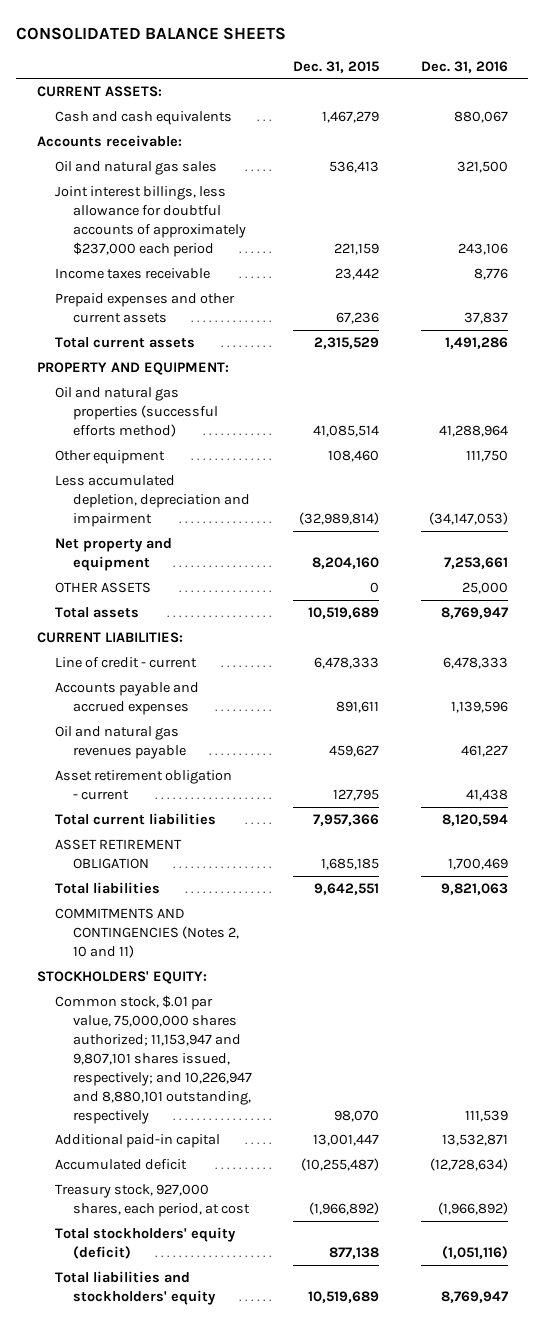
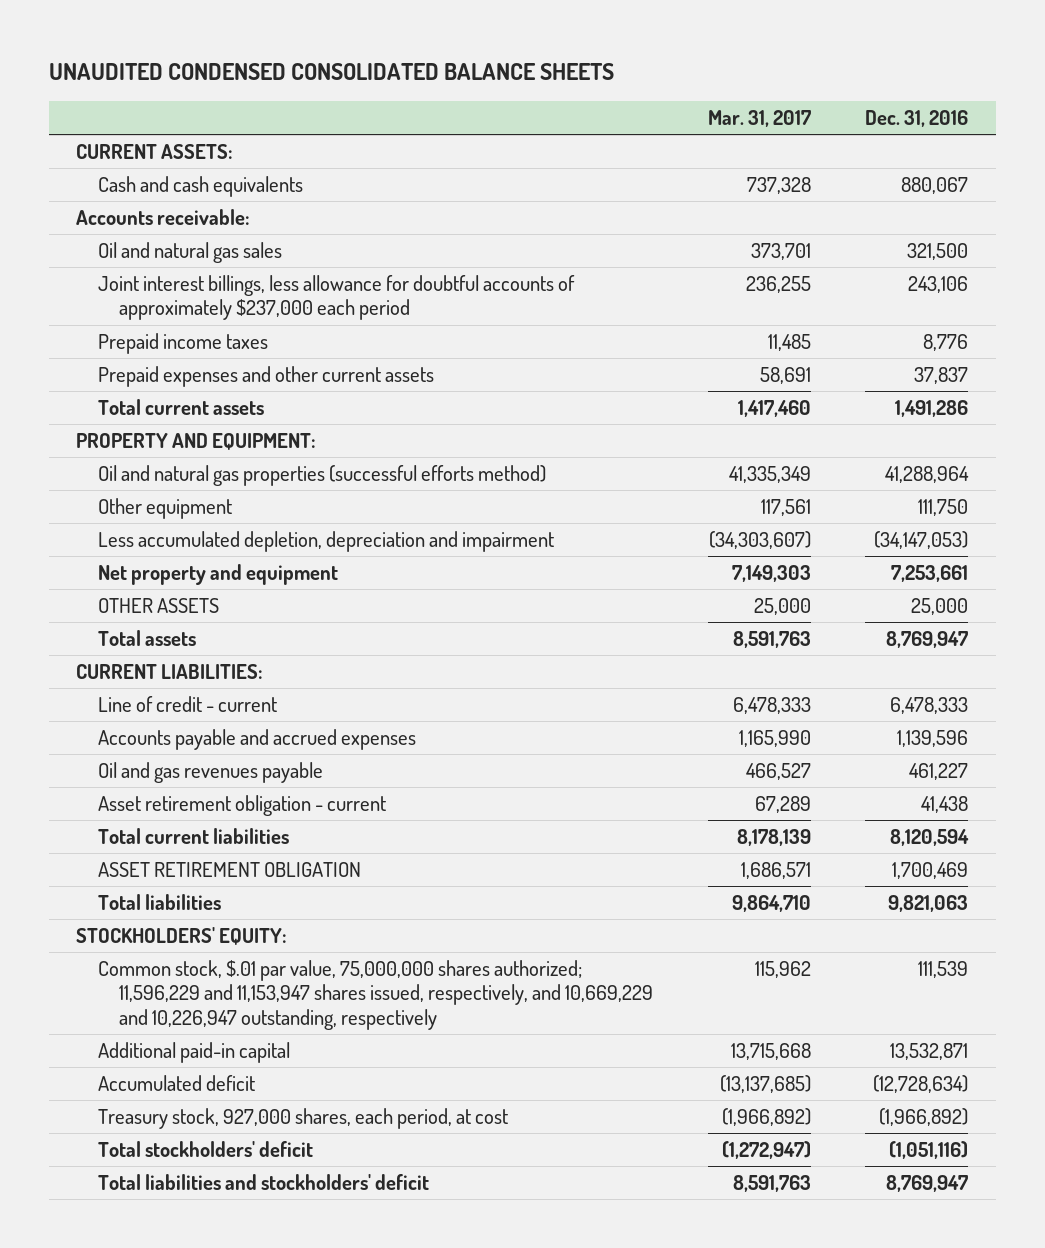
[15,26,286,40] CONSOLIDATED BALANCE SHEETS -> [48,63,614,81] UNAUDITED CONDENSED CONSOLIDATED BALANCE SHEETS
[293,60,380,73] Dec. 31, 2015 -> none
none -> [707,109,811,127] Mar. 31, 2017
[54,268,210,280] Income taxes receivable -> [97,333,268,355] Prepaid income taxes
[54,726,186,759] Oil and natural gas revenues payable -> [97,762,323,784] Oil and gas revenues payable
[54,908,239,958] COMMITMENTS AND CONTINGENCIES (Notes 2, 10 and 11) -> none
[54,995,252,1124] Common stock, $.01 par value, 75,000,000 shares authorized; 11,153,947 and 9,807,101 shares issued, respectively; and 10,226,947 and 8,880,101 outstanding, respectively -> [97,960,653,1030] Common stock, $.01 par value, 75,000,000 shares authorized; 11,596,229 and 11,153,947 shares issued, respectively, and 10,669,229 and 10,226,947 outstanding, respectively
[54,1227,236,1259] Total stockholders' equity (deficit) -> [97,1141,313,1158] Total stockholders' deficit
[54,1271,216,1305] Total liabilities and stockholders' equity -> [97,1174,429,1191] Total liabilities and stockholders' deficit

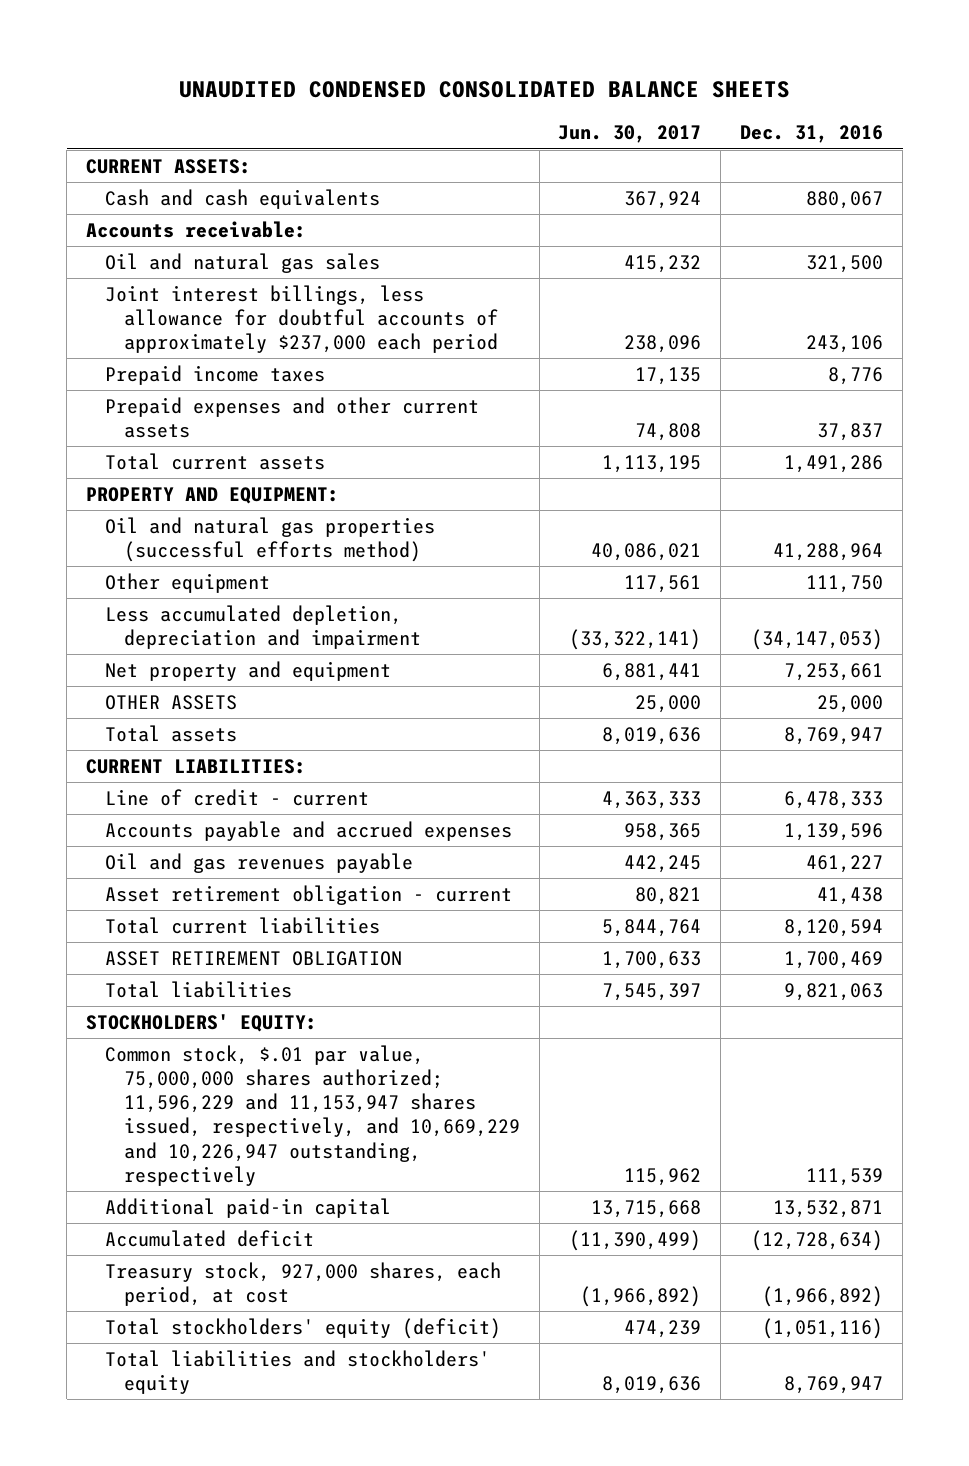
[707,109,811,127] Mar. 31, 2017 -> none
none -> [558,125,702,144] Jun. 30, 2017
[97,1141,313,1158] Total stockholders' deficit -> [104,1317,501,1339] Total stockholders' equity (deficit)
[97,1174,429,1191] Total liabilities and stockholders' deficit -> [104,1349,490,1394] Total liabilities and stockholders' equity

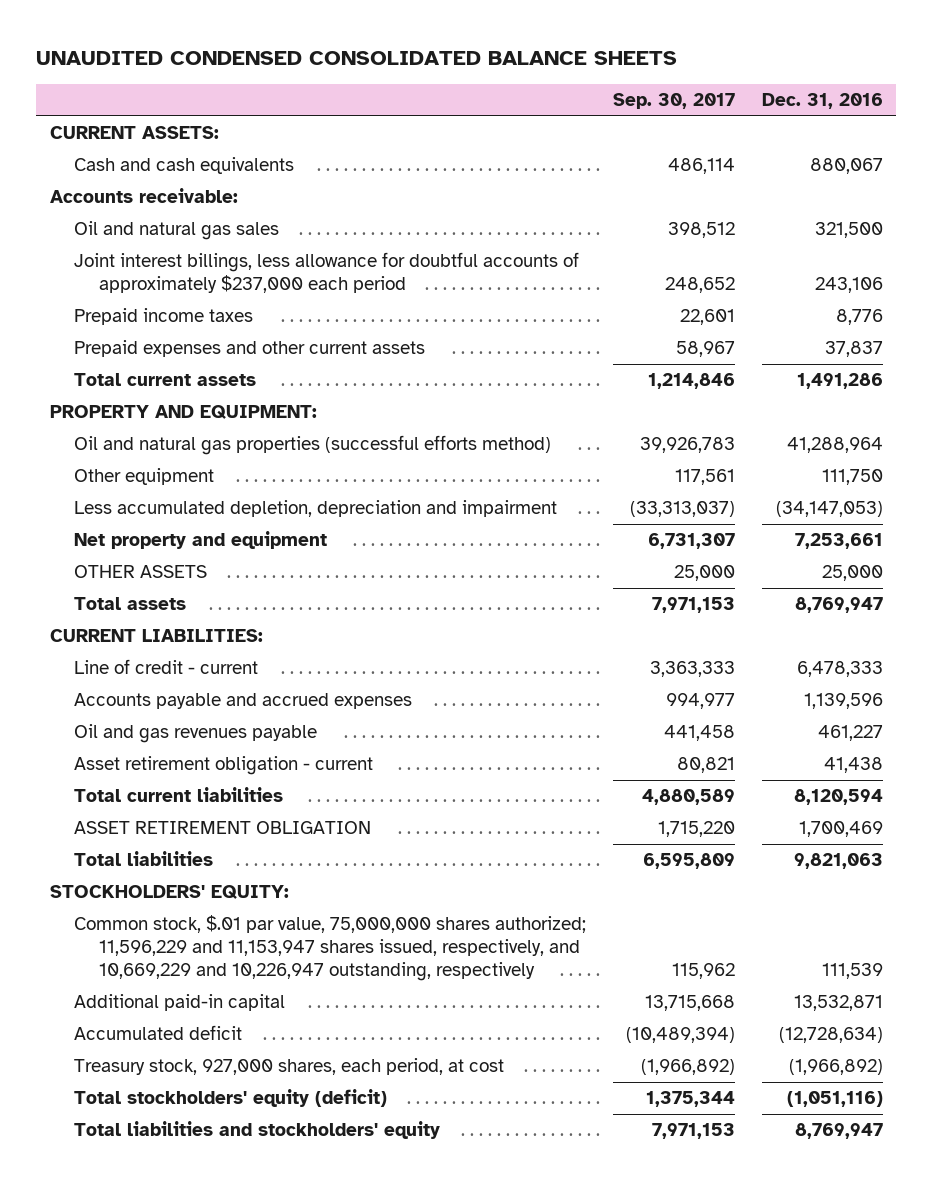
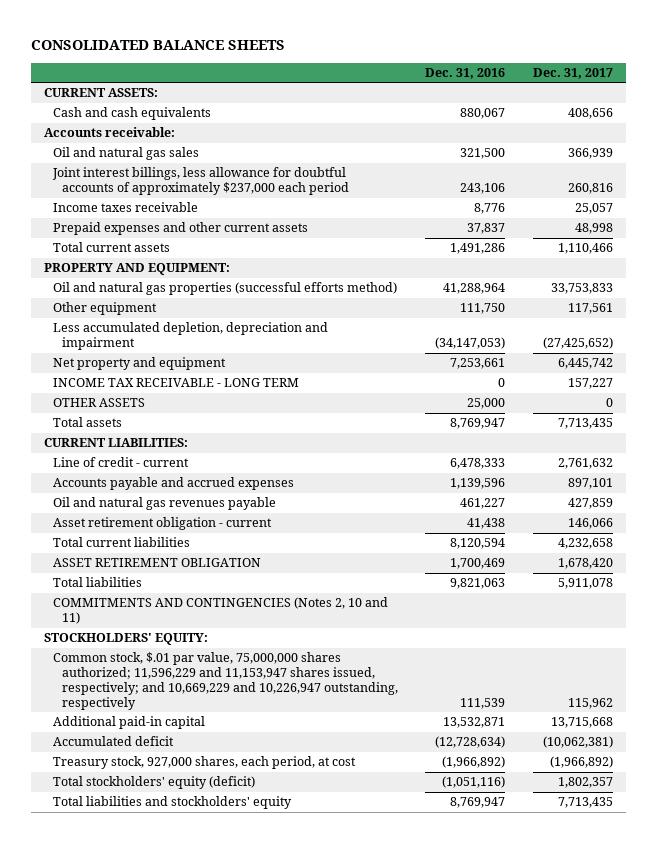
[36,51,678,66] UNAUDITED CONDENSED CONSOLIDATED BALANCE SHEETS -> [30,40,285,51] CONSOLIDATED BALANCE SHEETS
[612,92,735,109] Sep. 30, 2017 -> none
none -> [532,68,613,80] Dec. 31, 2017
[74,308,254,326] Prepaid income taxes -> [53,202,199,213] Income taxes receivable
none -> [53,378,300,388] INCOME TAX RECEIVABLE - LONG TERM
[74,724,318,744] Oil and gas revenues payable -> [53,497,277,511] Oil and natural gas revenues payable
none -> [53,597,389,625] COMMITMENTS AND CONTINGENCIES (Notes 2, 10 and 11)
[74,915,587,982] Common stock, $.01 par value, 75,000,000 shares authorized; 11,596,229 and 11,153,947 shares issued, respectively, and 10,669,229 and 10,226,947 outstanding, respectively -> [53,652,399,710] Common stock, $.01 par value, 75,000,000 shares authorized; 11,596,229 and 11,153,947 shares issued, respectively; and 10,669,229 and 10,226,947 outstanding, respectively

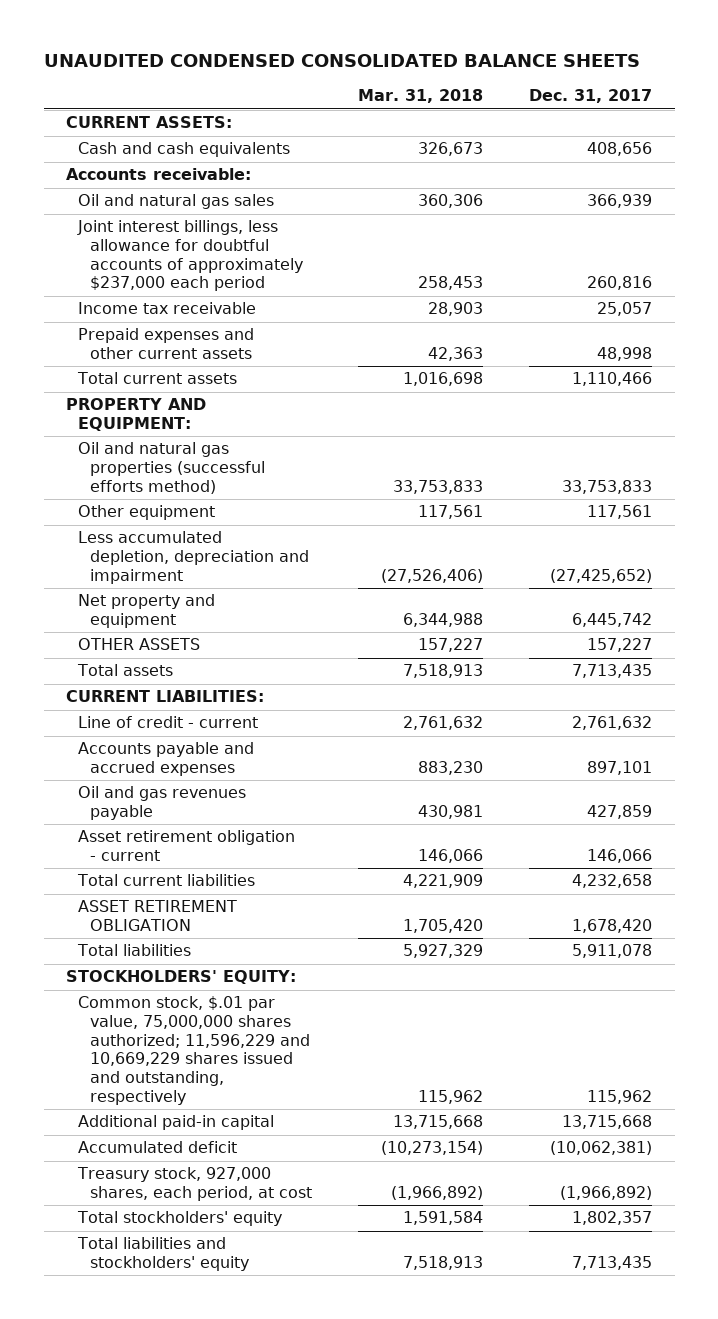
[30,40,285,51] CONSOLIDATED BALANCE SHEETS -> [43,54,640,68] UNAUDITED CONDENSED CONSOLIDATED BALANCE SHEETS
[425,68,506,80] Dec. 31, 2016 -> none
none -> [358,89,484,104] Mar. 31, 2018
[53,202,199,213] Income taxes receivable -> [78,302,257,315] Income tax receivable
[53,378,300,388] INCOME TAX RECEIVABLE - LONG TERM -> none
[605,398,613,408] 0 -> [586,638,652,653] 157,227
[53,497,277,511] Oil and natural gas revenues payable -> [78,786,247,821] Oil and gas revenues payable
[53,597,389,625] COMMITMENTS AND CONTINGENCIES (Notes 2, 10 and 11) -> none
[53,652,399,710] Common stock, $.01 par value, 75,000,000 shares authorized; 11,596,229 and 11,153,947 shares issued, respectively; and 10,669,229 and 10,226,947 outstanding, respectively -> [78,996,311,1105] Common stock, $.01 par value, 75,000,000 shares authorized; 11,596,229 and 10,669,229 shares issued and outstanding, respectively
[53,776,256,790] Total stockholders' equity (deficit) -> [77,1211,283,1227] Total stockholders' equity

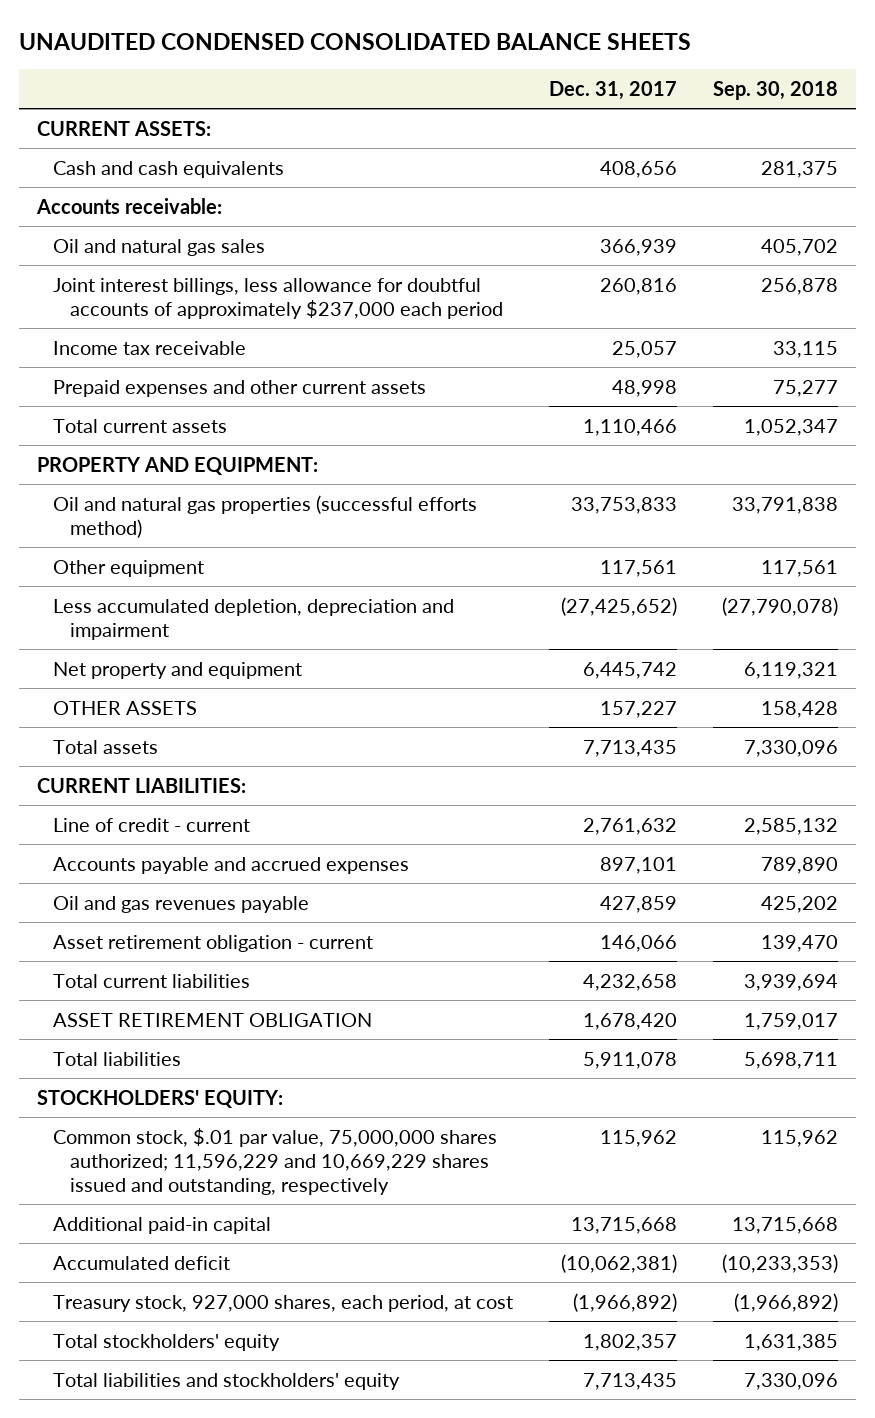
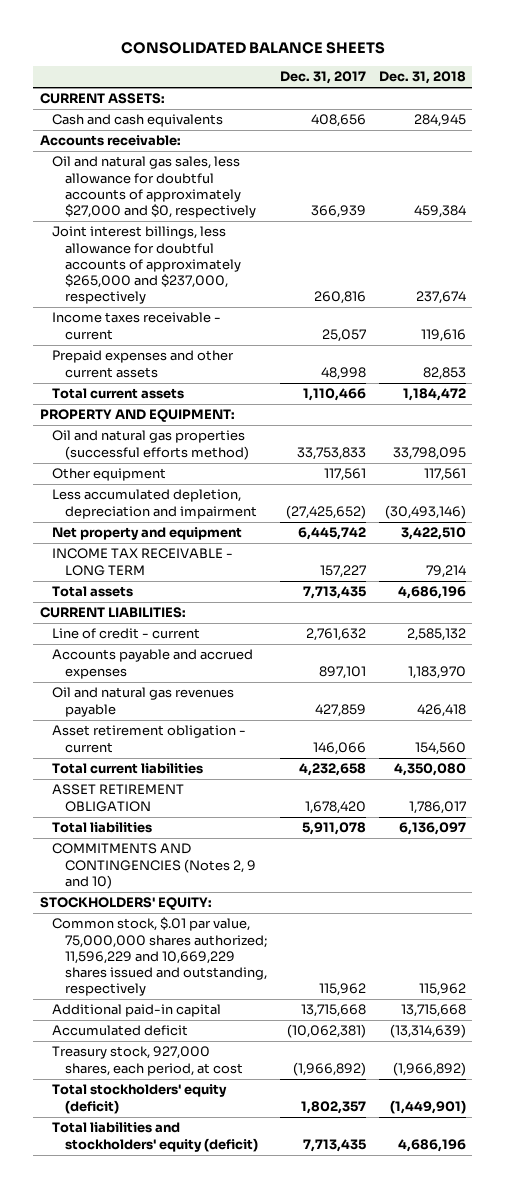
[18,32,691,50] UNAUDITED CONDENSED CONSOLIDATED BALANCE SHEETS -> [120,42,385,55] CONSOLIDATED BALANCE SHEETS
[713,80,839,100] Sep. 30, 2018 -> none
none -> [378,71,466,85] Dec. 31, 2018
[53,238,266,256] Oil and natural gas sales -> [52,156,256,218] Oil and natural gas sales, less allowance for doubtful accounts of approximately $27,000 and $0, respectively
[53,277,503,319] Joint interest billings, less allowance for doubtful accounts of approximately $237,000 each period -> [52,226,241,305] Joint interest billings, less allowance for doubtful accounts of approximately $265,000 and $237,000, respectively
[53,340,247,355] Income tax receivable -> [52,312,222,340] Income taxes receivable - current
[53,700,198,715] OTHER ASSETS -> [52,548,234,576] INCOME TAX RECEIVABLE - LONG TERM
[53,895,310,913] Oil and gas revenues payable -> [52,687,235,717] Oil and natural gas revenues payable
none -> [52,843,256,889] COMMITMENTS AND CONTINGENCIES (Notes 2, 9 and 10)
[53,1333,281,1351] Total stockholders' equity -> [52,1084,228,1114] Total stockholders' equity (deficit)
[53,1372,401,1390] Total liabilities and stockholders' equity -> [52,1122,258,1152] Total liabilities and stockholders' equity (deficit)

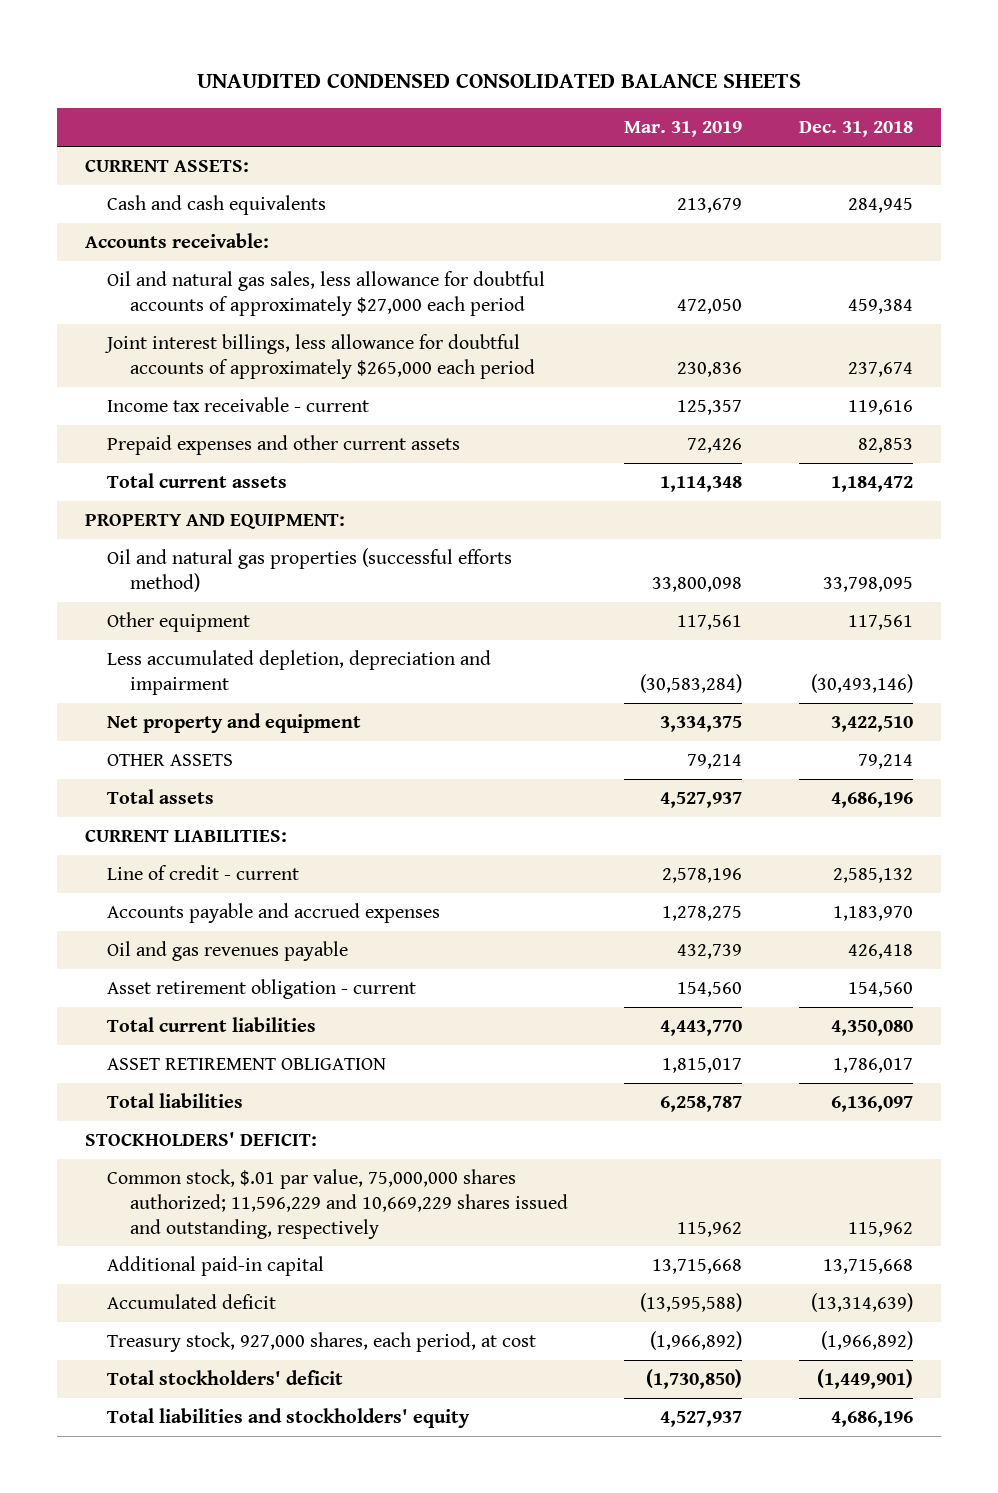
[120,42,385,55] CONSOLIDATED BALANCE SHEETS -> [196,72,801,88] UNAUDITED CONDENSED CONSOLIDATED BALANCE SHEETS
[279,71,366,85] Dec. 31, 2017 -> none
none -> [624,121,743,138] Mar. 31, 2019
[52,156,256,218] Oil and natural gas sales, less allowance for doubtful accounts of approximately $27,000 and $0, respectively -> [107,271,546,316] Oil and natural gas sales, less allowance for doubtful accounts of approximately $27,000 each period
[52,226,241,305] Joint interest billings, less allowance for doubtful accounts of approximately $265,000 and $237,000, respectively -> [104,334,535,379] Joint interest billings, less allowance for doubtful accounts of approximately $265,000 each period
[52,312,222,340] Income taxes receivable - current -> [107,397,370,413] Income tax receivable - current
[52,548,234,576] INCOME TAX RECEIVABLE - LONG TERM -> [107,754,234,767] OTHER ASSETS
[52,687,235,717] Oil and natural gas revenues payable -> [107,941,349,962] Oil and gas revenues payable
[52,843,256,889] COMMITMENTS AND CONTINGENCIES (Notes 2, 9 and 10) -> none
[39,897,212,911] STOCKHOLDERS' EQUITY: -> [84,1132,317,1147] STOCKHOLDERS' DEFICIT:
[52,1084,228,1114] Total stockholders' equity (deficit) -> [107,1370,344,1386] Total stockholders' deficit
[52,1122,258,1152] Total liabilities and stockholders' equity (deficit) -> [107,1408,471,1429] Total liabilities and stockholders' equity

